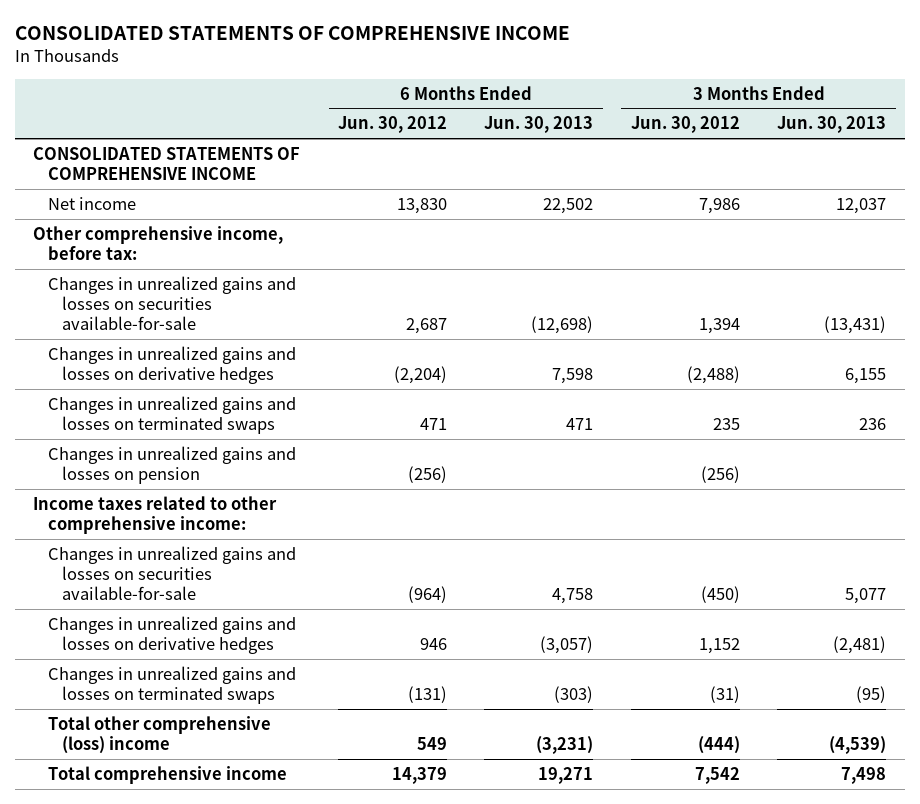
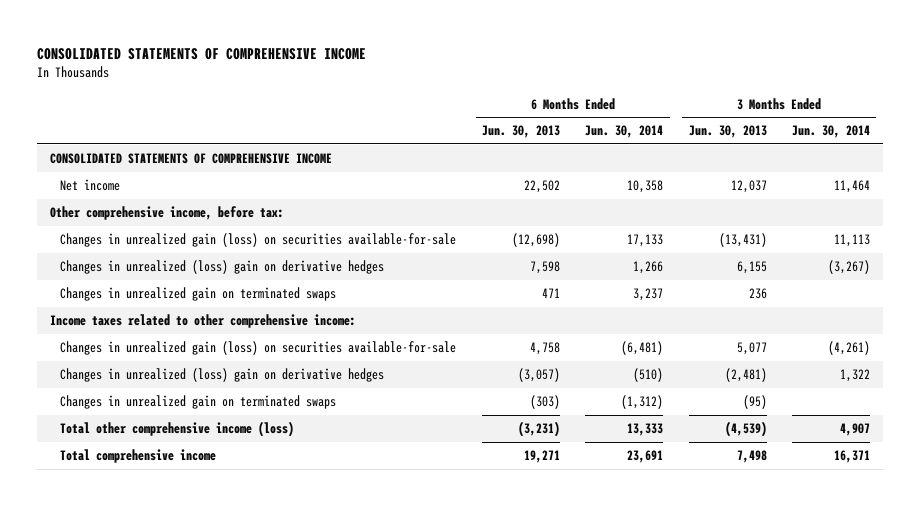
[337,116,447,134] Jun. 30, 2012 -> none
[630,116,740,134] Jun. 30, 2012 -> none
none -> [585,125,664,139] Jun. 30, 2014
none -> [792,125,871,139] Jun. 30, 2014
[47,445,296,485] Changes in unrealized gains and losses on pension -> none
[47,275,296,331] Changes in unrealized gains and losses on securities available-for-sale -> [60,233,457,248] Changes in unrealized gain (loss) on securities available-for-sale
[47,345,296,385] Changes in unrealized gains and losses on derivative hedges -> [60,260,385,275] Changes in unrealized (loss) gain on derivative hedges
[47,395,296,435] Changes in unrealized gains and losses on terminated swaps -> [60,287,337,302] Changes in unrealized gain on terminated swaps
[47,545,296,601] Changes in unrealized gains and losses on securities available-for-sale -> [60,341,457,356] Changes in unrealized gain (loss) on securities available-for-sale
[47,615,296,655] Changes in unrealized gains and losses on derivative hedges -> [60,368,385,383] Changes in unrealized (loss) gain on derivative hedges
[47,665,296,705] Changes in unrealized gains and losses on terminated swaps -> [60,395,337,410] Changes in unrealized gain on terminated swaps
[47,715,271,755] Total other comprehensive (loss) income -> [60,421,295,438] Total other comprehensive income (loss)

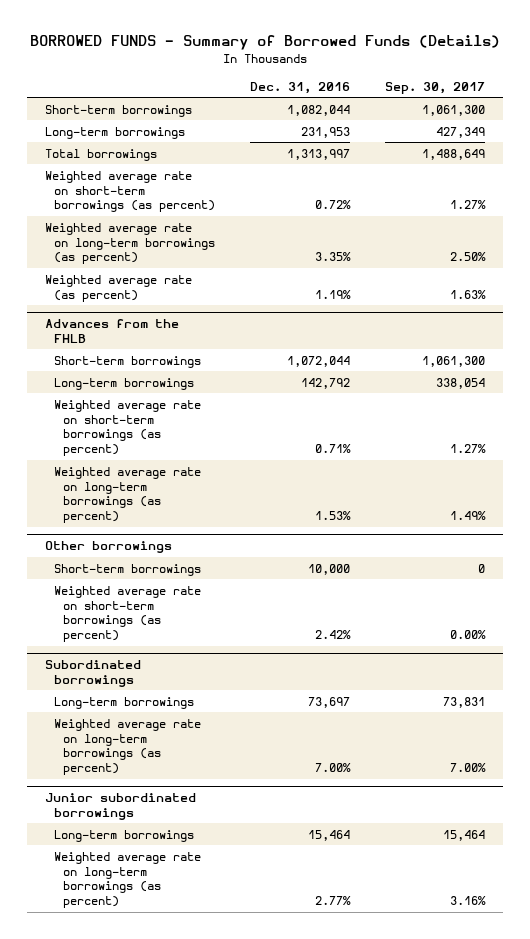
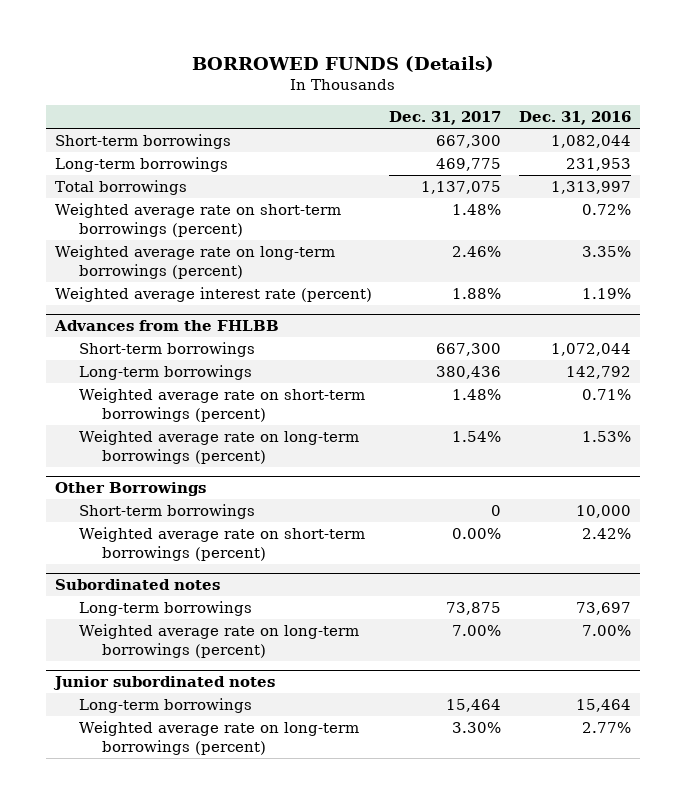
[29,35,500,51] BORROWED FUNDS - Summary of Borrowed Funds (Details) -> [191,55,494,72] BORROWED FUNDS (Details)
[385,81,486,94] Sep. 30, 2017 -> none
none -> [389,111,502,126] Dec. 31, 2017
[44,170,216,213] Weighted average rate on short-term borrowings (as percent) -> [55,203,342,237] Weighted average rate on short-term borrowings (percent)
[44,222,216,265] Weighted average rate on long-term borrowings (as percent) -> [55,245,336,279] Weighted average rate on long-term borrowings (percent)
[44,274,192,302] Weighted average rate (as percent) -> [55,287,373,303] Weighted average interest rate (percent)
[44,319,179,343] Advances from the FHLB -> [54,320,280,332] Advances from the FHLBB
[54,399,202,457] Weighted average rate on short-term borrowings (as percent) -> [78,388,365,422] Weighted average rate on short-term borrowings (percent)
[54,466,202,524] Weighted average rate on long-term borrowings (as percent) -> [78,430,359,464] Weighted average rate on long-term borrowings (percent)
[44,541,172,554] Other borrowings -> [55,482,207,497] Other Borrowings
[54,585,202,643] Weighted average rate on short-term borrowings (as percent) -> [78,527,365,561] Weighted average rate on short-term borrowings (percent)
[44,660,141,687] Subordinated borrowings -> [55,579,221,591] Subordinated notes
[54,718,202,776] Weighted average rate on long-term borrowings (as percent) -> [78,624,359,658] Weighted average rate on long-term borrowings (percent)
[44,793,196,820] Junior subordinated borrowings -> [53,676,276,691] Junior subordinated notes
[54,851,202,909] Weighted average rate on long-term borrowings (as percent) -> [78,721,359,755] Weighted average rate on long-term borrowings (percent)

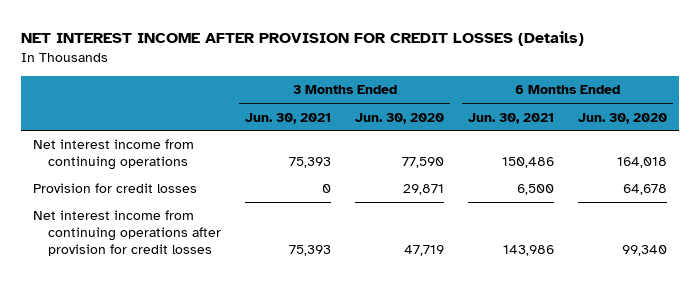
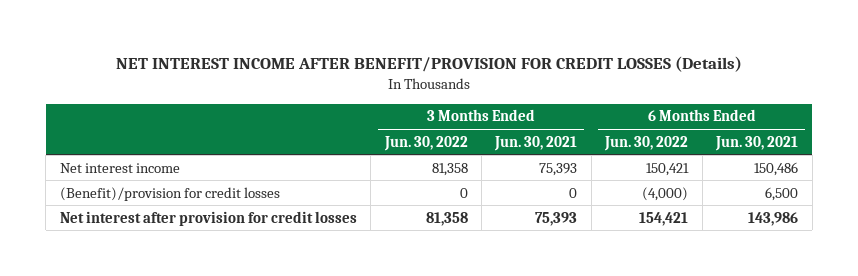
[21,31,585,47] NET INTEREST INCOME AFTER PROVISION FOR CREDIT LOSSES (Details) -> [115,55,742,72] NET INTEREST INCOME AFTER BENEFIT/PROVISION FOR CREDIT LOSSES (Details)
[355,112,445,124] Jun. 30, 2020 -> none
[578,112,668,124] Jun. 30, 2020 -> none
none -> [383,135,468,151] Jun. 30, 2022
none -> [604,135,689,151] Jun. 30, 2022
[33,139,195,171] Net interest income from continuing operations -> [59,162,180,173] Net interest income
[33,183,198,194] Provision for credit losses -> [59,186,280,201] (Benefit)/provision for credit losses
[33,210,222,256] Net interest income from continuing operations after provision for credit losses -> [59,210,357,226] Net interest after provision for credit losses

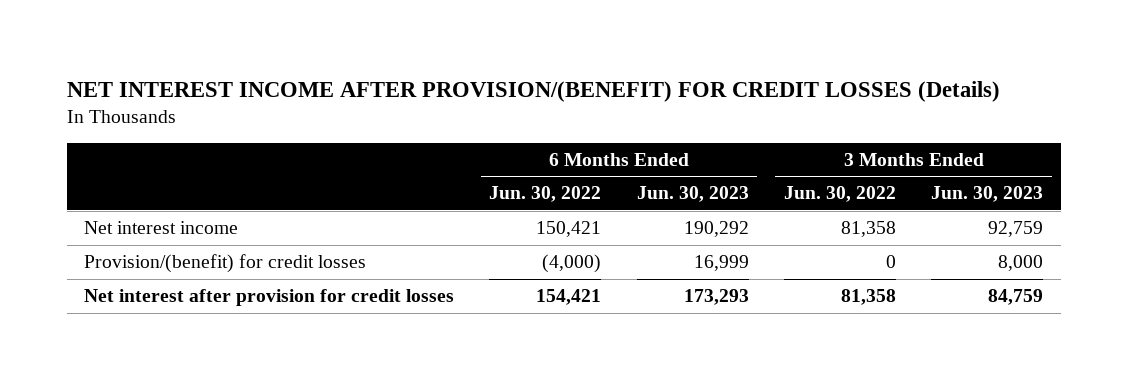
[115,55,742,72] NET INTEREST INCOME AFTER BENEFIT/PROVISION FOR CREDIT LOSSES (Details) -> [66,80,1000,102] NET INTEREST INCOME AFTER PROVISION/(BENEFIT) FOR CREDIT LOSSES (Details)
[494,135,578,151] Jun. 30, 2021 -> none
[715,135,799,151] Jun. 30, 2021 -> none
none -> [636,186,749,203] Jun. 30, 2023
none -> [931,186,1044,203] Jun. 30, 2023
[59,186,280,201] (Benefit)/provision for credit losses -> [84,254,367,274] Provision/(benefit) for credit losses

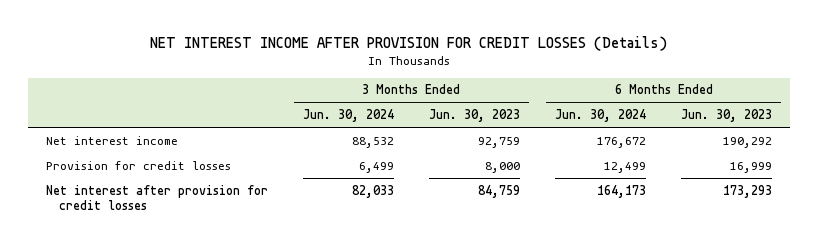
[66,80,1000,102] NET INTEREST INCOME AFTER PROVISION/(BENEFIT) FOR CREDIT LOSSES (Details) -> [149,35,667,51] NET INTEREST INCOME AFTER PROVISION FOR CREDIT LOSSES (Details)
[489,186,602,203] Jun. 30, 2022 -> none
[783,186,896,203] Jun. 30, 2022 -> none
none -> [302,109,394,123] Jun. 30, 2024
none -> [555,109,647,123] Jun. 30, 2024
[84,254,367,274] Provision/(benefit) for credit losses -> [45,160,231,170] Provision for credit losses

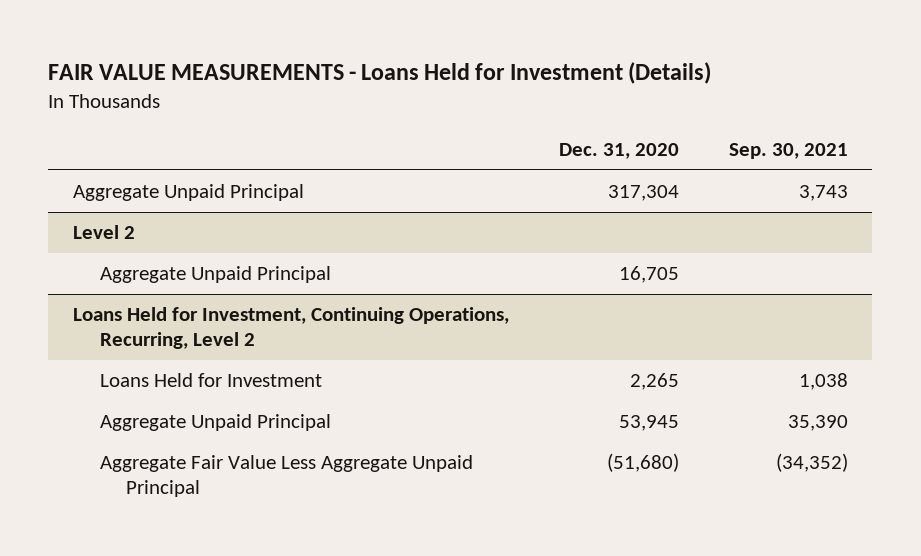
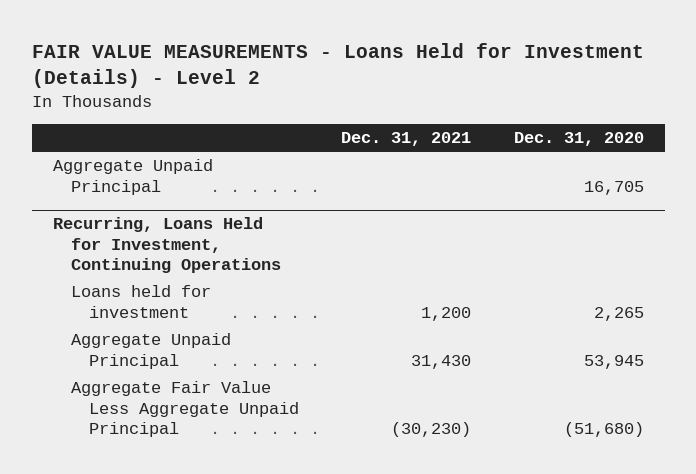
[48,62,712,85] FAIR VALUE MEASUREMENTS - Loans Held for Investment (Details) -> [31,42,644,89] FAIR VALUE MEASUREMENTS - Loans Held for Investment (Details) - Level 2
[728,142,848,159] Sep. 30, 2021 -> none
none -> [341,132,472,147] Dec. 31, 2021
[73,184,305,202] Aggregate Unpaid Principal -> none
[73,225,136,240] Level 2 -> none
[73,307,510,349] Loans Held for Investment, Continuing Operations, Recurring, Level 2 -> [52,217,282,274] Recurring, Loans Held for Investment, Continuing Operations
[99,373,322,388] Loans Held for Investment -> [71,285,212,318] Loans held for investment

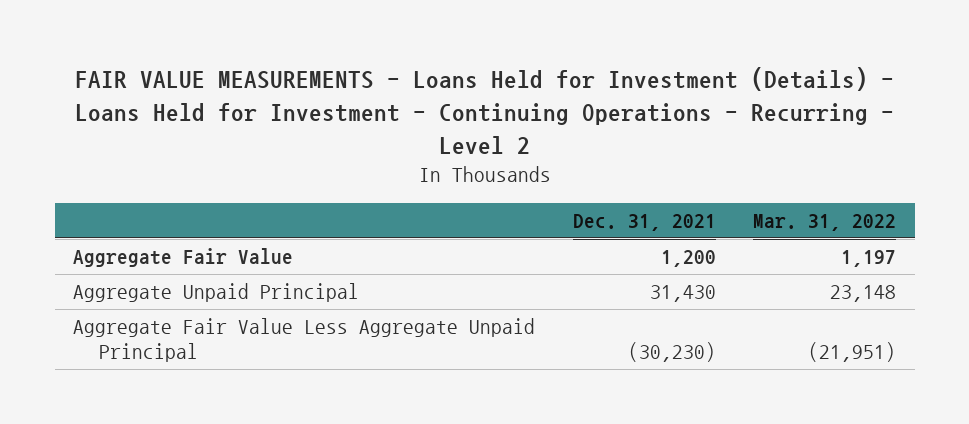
[31,42,644,89] FAIR VALUE MEASUREMENTS - Loans Held for Investment (Details) - Level 2 -> [74,67,894,154] FAIR VALUE MEASUREMENTS - Loans Held for Investment (Details) - Loans Held for Investment - Continuing Operations - Recurring - Level 2
[513,132,644,147] Dec. 31, 2020 -> none
none -> [752,213,896,231] Mar. 31, 2022
[52,159,213,195] Aggregate Unpaid Principal -> none
[52,217,282,274] Recurring, Loans Held for Investment, Continuing Operations -> none
[71,285,212,318] Loans held for investment -> [73,248,294,268] Aggregate Fair Value

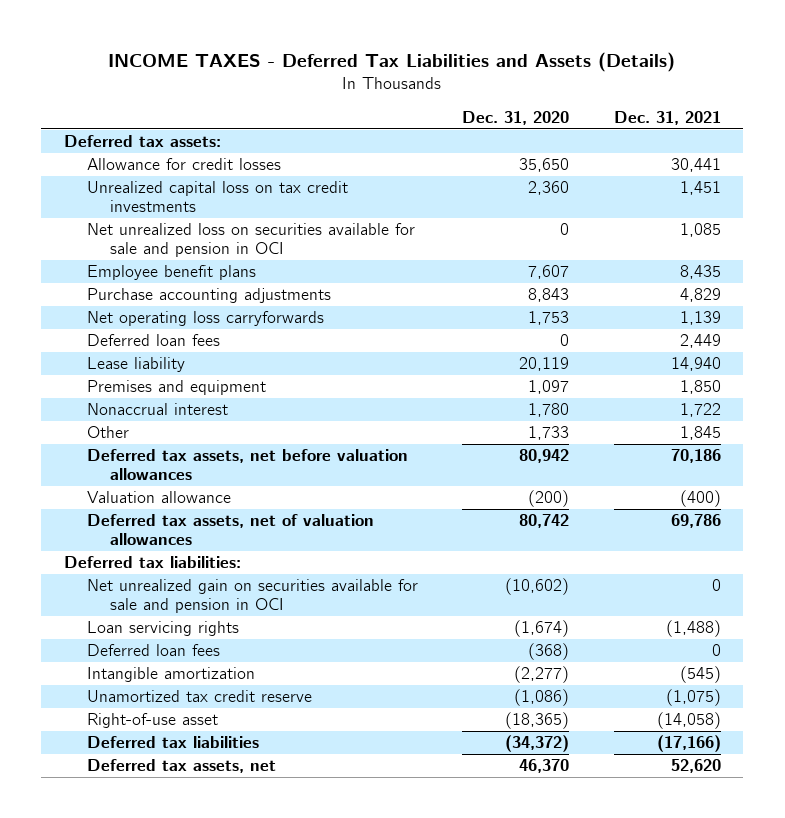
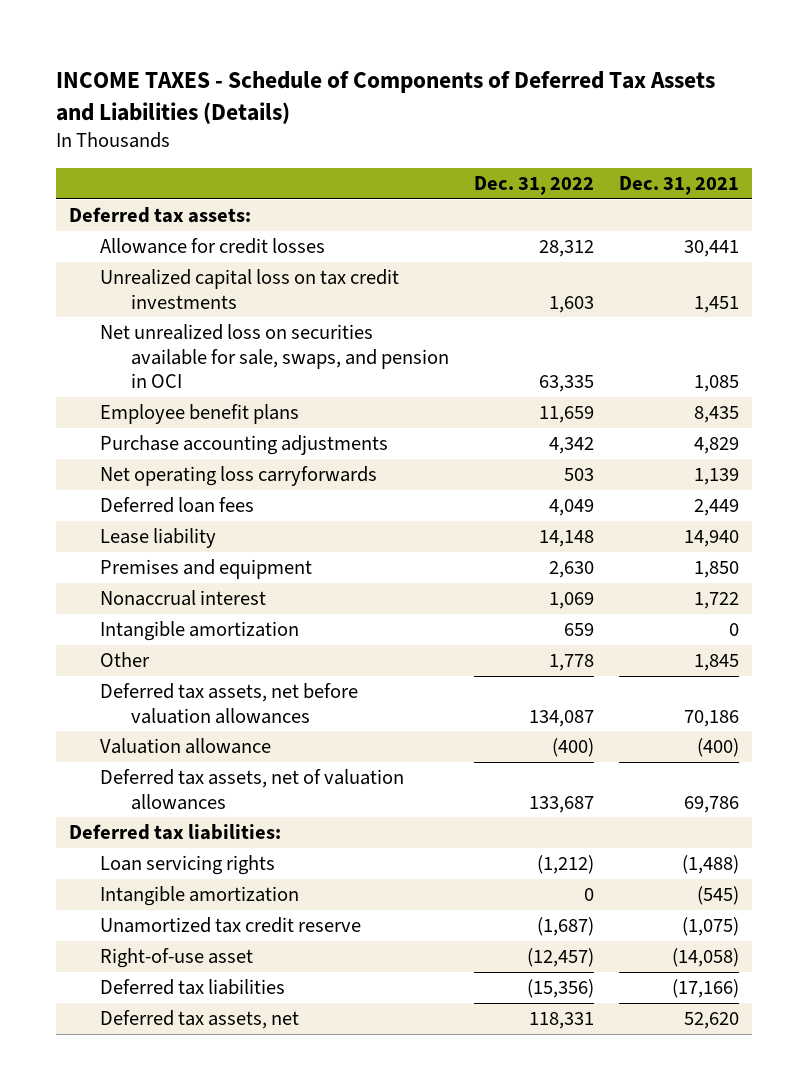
[108,51,676,72] INCOME TAXES - Deferred Tax Liabilities and Assets (Details) -> [56,70,716,124] INCOME TAXES - Schedule of Components of Deferred Tax Assets and Liabilities (Details)
[462,110,570,125] Dec. 31, 2020 -> none
none -> [474,176,595,196] Dec. 31, 2022
[86,223,415,258] Net unrealized loss on securities available for sale and pension in OCI -> [99,324,450,389] Net unrealized loss on securities available for sale, swaps, and pension in OCI
none -> [99,621,299,642] Intangible amortization
[86,579,418,614] Net unrealized gain on securities available for sale and pension in OCI -> none
[86,644,220,657] Deferred loan fees -> none

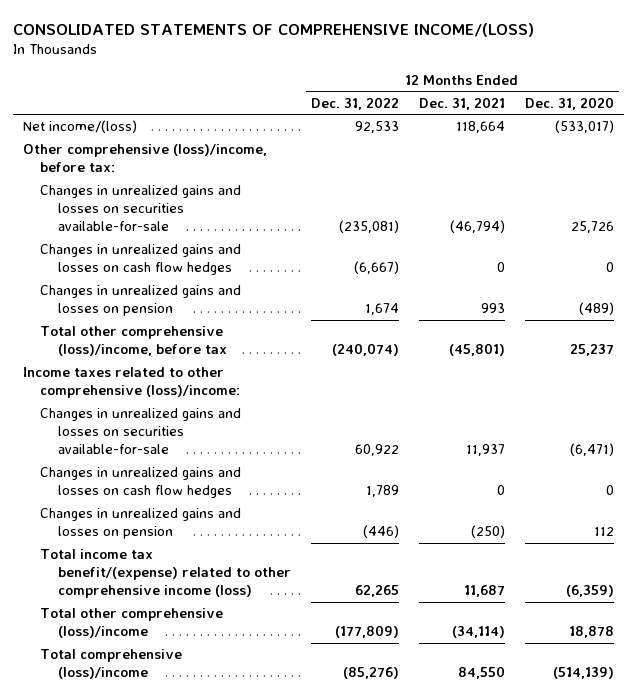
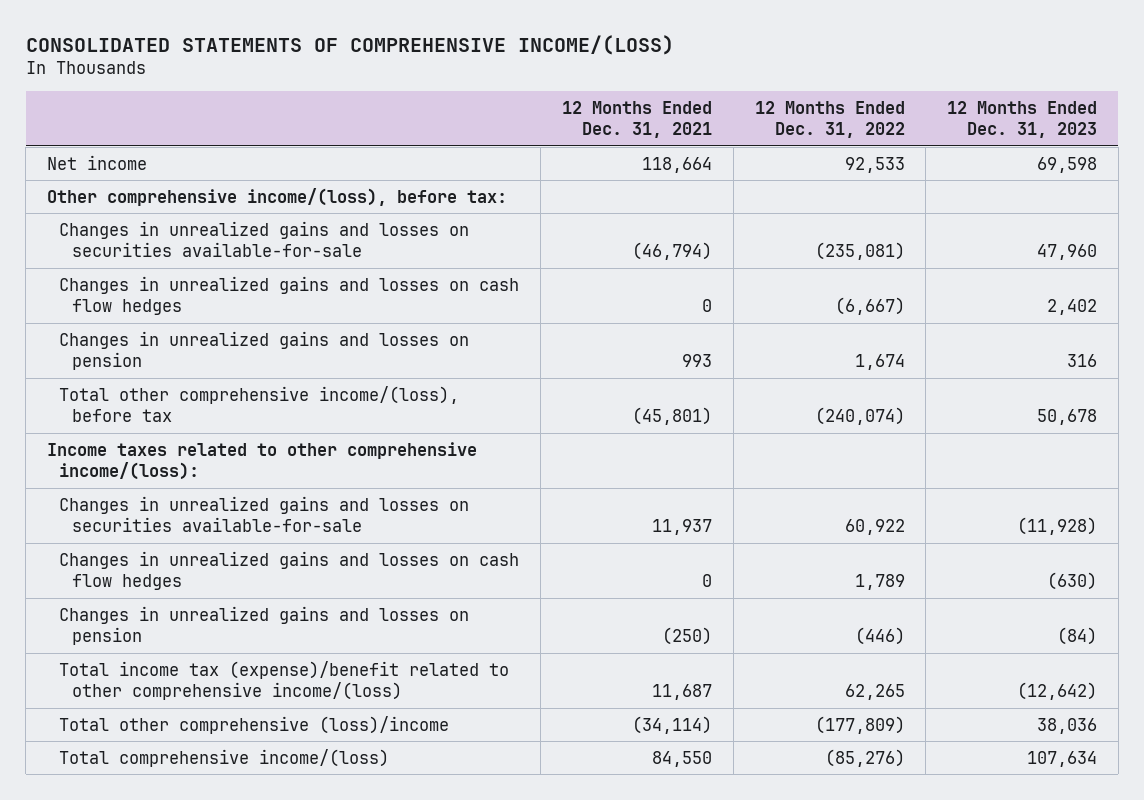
[524,96,614,110] Dec. 31, 2020 -> none
none -> [947,100,1098,139] 12 Months Ended Dec. 31, 2023
[22,120,137,134] Net income/(loss) -> [46,154,147,170] Net income
[22,144,267,173] Other comprehensive (loss)/income, before tax: -> [46,187,507,206] Other comprehensive income/(loss), before tax:
[40,326,227,357] Total other comprehensive (loss)/income, before tax -> [59,385,460,423] Total other comprehensive income/(loss), before tax
[22,367,241,399] Income taxes related to other comprehensive (loss)/income: -> [46,441,477,481] Income taxes related to other comprehensive income/(loss):
[40,549,291,599] Total income tax benefit/(expense) related to other comprehensive income (loss) -> [59,660,510,701] Total income tax (expense)/benefit related to other comprehensive income/(loss)
[40,649,183,680] Total comprehensive (loss)/income -> [59,748,390,767] Total comprehensive income/(loss)

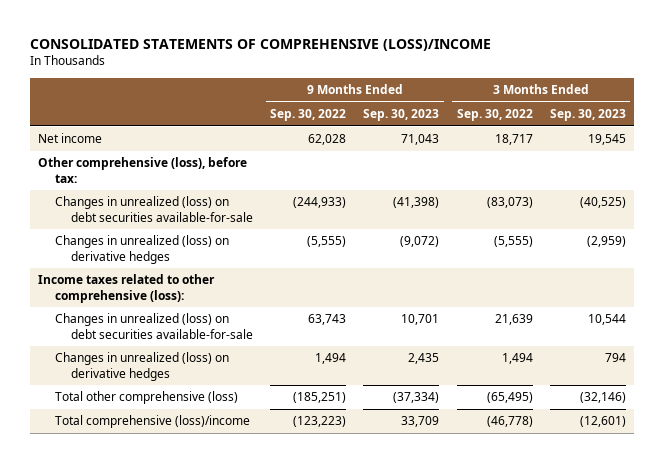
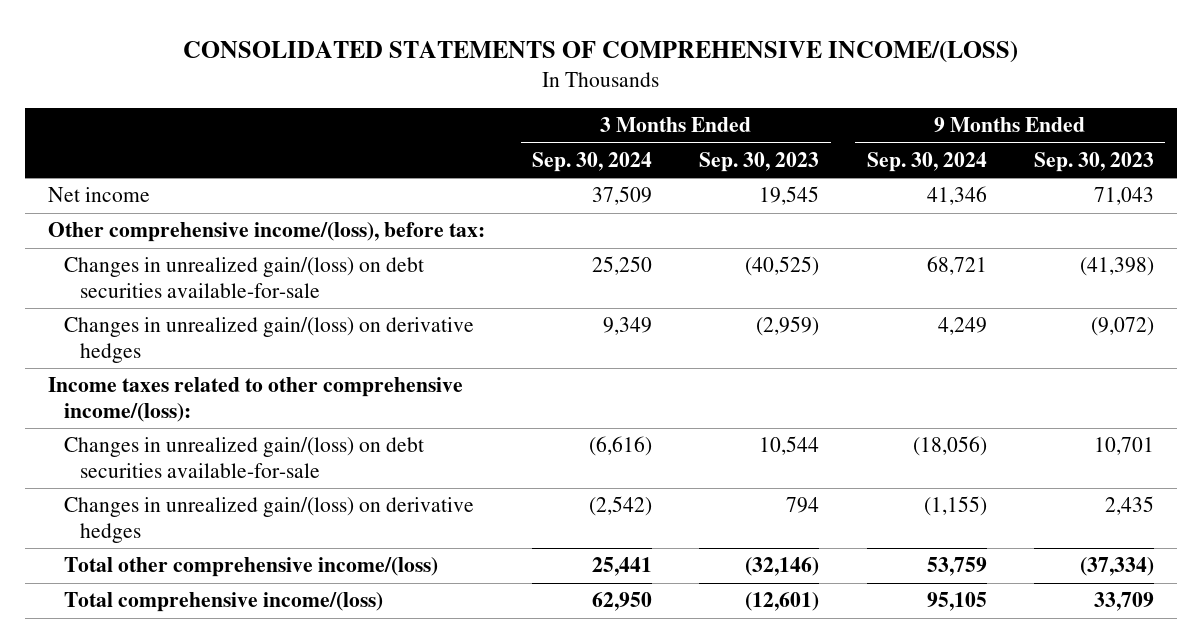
[29,38,491,51] CONSOLIDATED STATEMENTS OF COMPREHENSIVE (LOSS)/INCOME -> [182,40,1018,63] CONSOLIDATED STATEMENTS OF COMPREHENSIVE INCOME/(LOSS)
[270,109,347,122] Sep. 30, 2022 -> none
[456,109,533,122] Sep. 30, 2022 -> none
none -> [532,152,653,173] Sep. 30, 2024
none -> [866,152,987,173] Sep. 30, 2024
[38,157,248,183] Other comprehensive (loss), before tax: -> [48,222,486,243] Other comprehensive income/(loss), before tax:
[54,196,254,222] Changes in unrealized (loss) on debt securities available-for-sale -> [64,257,425,299] Changes in unrealized gain/(loss) on debt securities available-for-sale
[54,235,229,264] Changes in unrealized (loss) on derivative hedges -> [64,317,475,364] Changes in unrealized gain/(loss) on derivative hedges
[38,274,216,303] Income taxes related to other comprehensive (loss): -> [48,377,464,423] Income taxes related to other comprehensive income/(loss):
[54,313,254,339] Changes in unrealized (loss) on debt securities available-for-sale -> [64,437,425,479] Changes in unrealized gain/(loss) on debt securities available-for-sale
[54,352,229,381] Changes in unrealized (loss) on derivative hedges -> [64,497,475,544] Changes in unrealized gain/(loss) on derivative hedges
[54,391,238,405] Total other comprehensive (loss) -> [64,557,439,578] Total other comprehensive income/(loss)
[54,415,250,429] Total comprehensive (loss)/income -> [64,592,384,613] Total comprehensive income/(loss)

